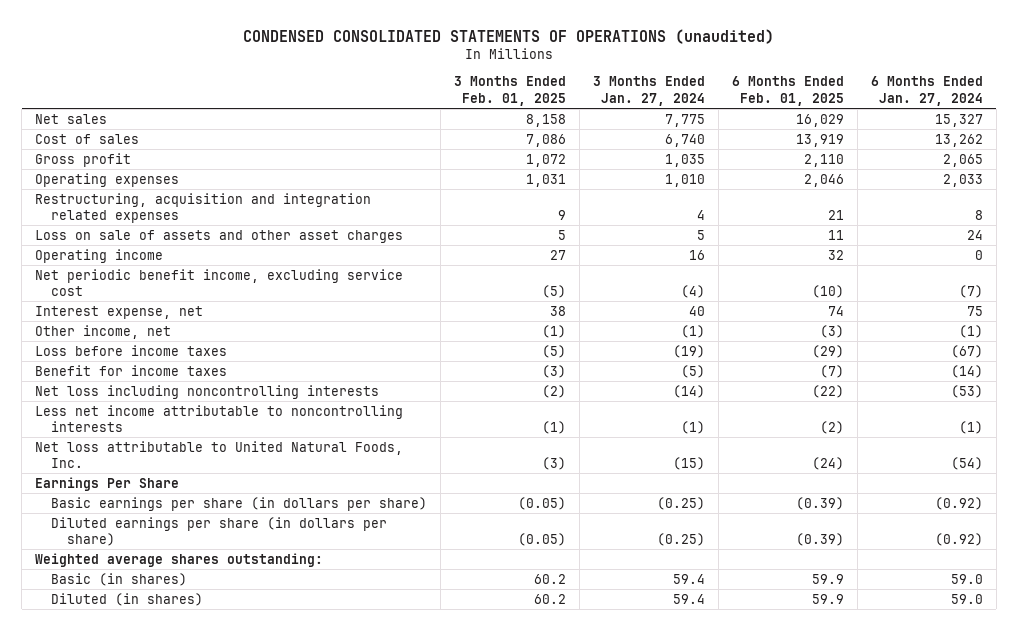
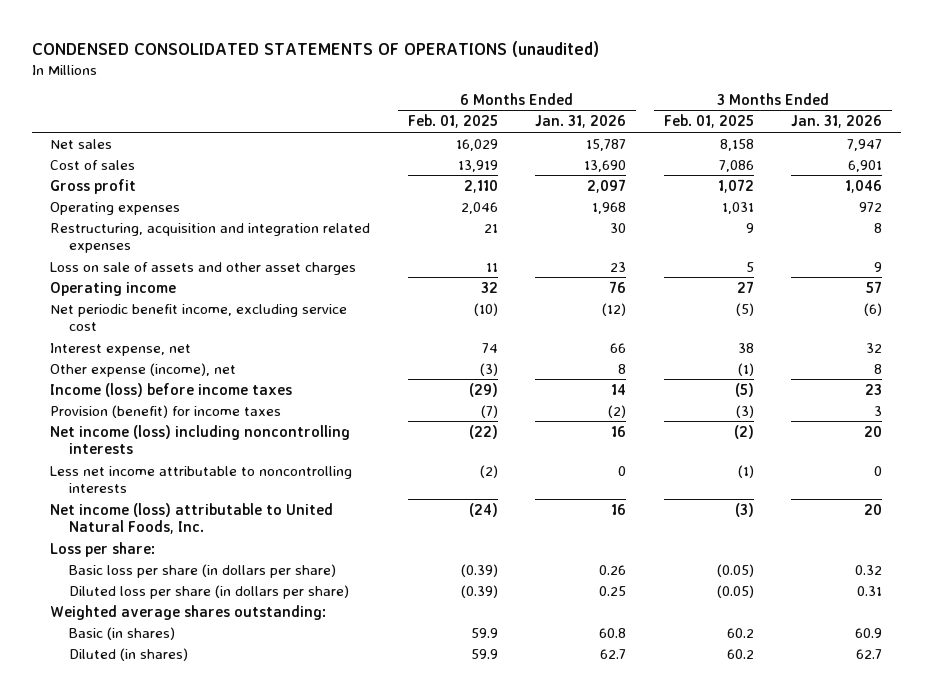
[592,76,705,106] 3 Months Ended Jan. 27, 2024 -> none
[870,76,983,106] 6 Months Ended Jan. 27, 2024 -> none
none -> [535,115,627,129] Jan. 31, 2026
none -> [791,115,883,129] Jan. 31, 2026
[35,324,172,339] Other income, net -> [50,362,237,377] Other expense (income), net
[35,344,228,356] Loss before income taxes -> [50,382,293,397] Income (loss) before income taxes
[35,364,228,376] Benefit for income taxes -> [50,404,282,418] Provision (benefit) for income taxes
[35,384,380,399] Net loss including noncontrolling interests -> [50,424,351,455] Net income (loss) including noncontrolling interests
[35,440,404,469] Net loss attributable to United Natural Foods, Inc. -> [50,502,334,535] Net income (loss) attributable to United Natural Foods, Inc.
[35,476,180,491] Earnings Per Share -> [50,541,156,557] Loss per share:
[51,496,428,511] Basic earnings per share (in dollars per share) -> [68,563,336,578] Basic loss per share (in dollars per share)
[51,516,388,547] Diluted earnings per share (in dollars per share) -> [68,584,349,599] Diluted loss per share (in dollars per share)

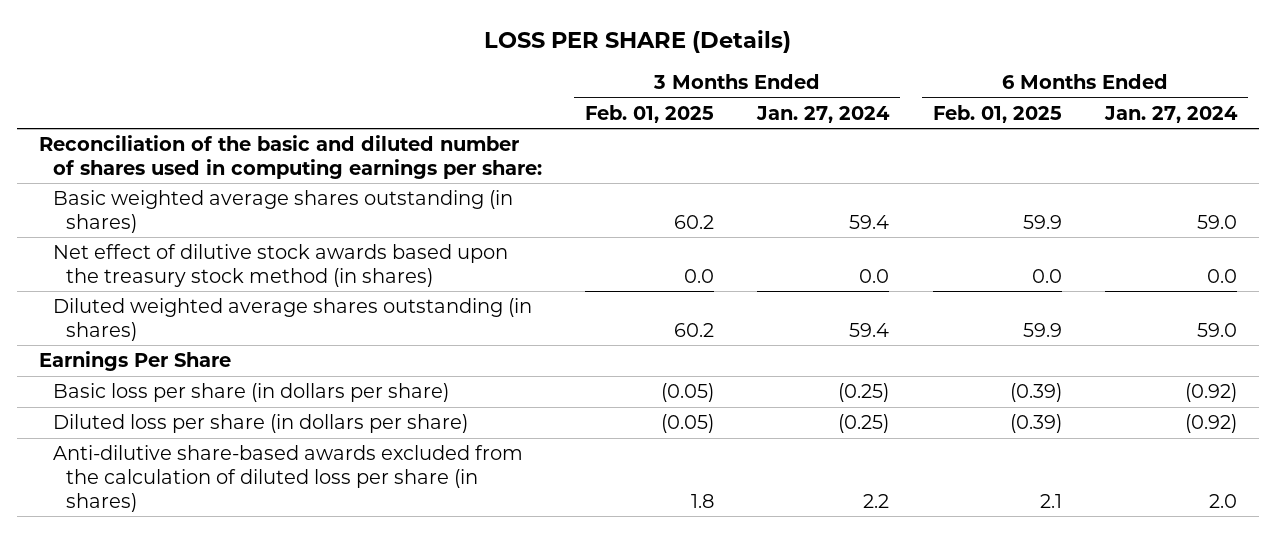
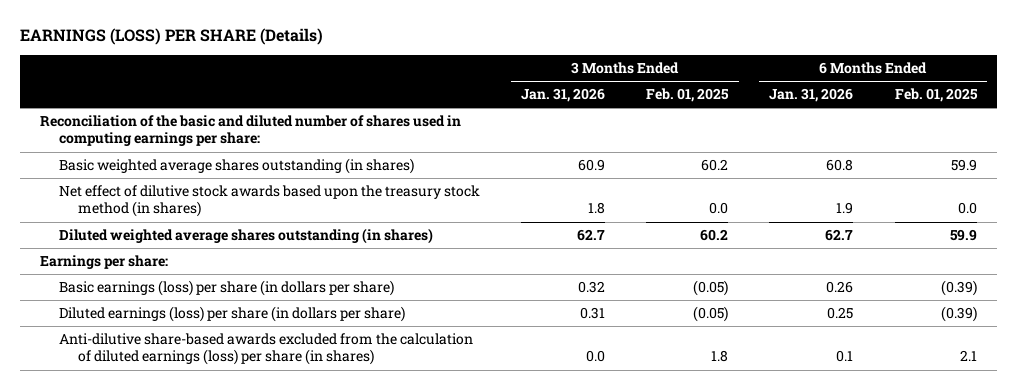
[483,29,791,53] LOSS PER SHARE (Details) -> [19,27,323,45] EARNINGS (LOSS) PER SHARE (Details)
[756,105,891,123] Jan. 27, 2024 -> none
[1103,105,1238,123] Jan. 27, 2024 -> none
none -> [521,88,606,103] Jan. 31, 2026
none -> [769,88,854,103] Jan. 31, 2026
[39,351,232,372] Earnings Per Share -> [40,255,169,270] Earnings per share:
[52,383,449,403] Basic loss per share (in dollars per share) -> [58,280,394,297] Basic earnings (loss) per share (in dollars per share)
[52,414,468,434] Diluted loss per share (in dollars per share) -> [58,306,405,323] Diluted earnings (loss) per share (in dollars per share)
[52,445,523,512] Anti-dilutive share-based awards excluded from the calculation of diluted loss per share (in shares) -> [58,333,473,366] Anti-dilutive share-based awards excluded from the calculation of diluted earnings (loss) per share (in shares)

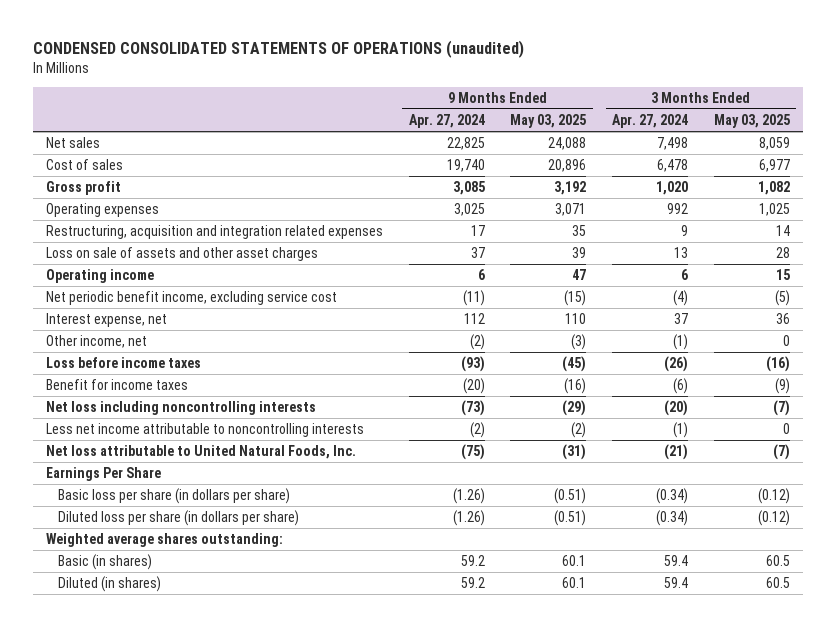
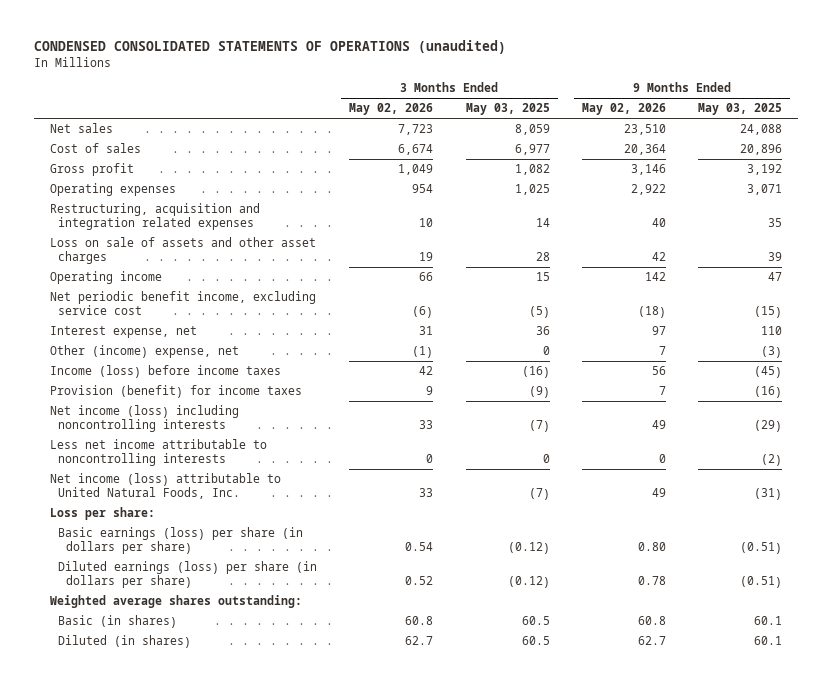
[408,113,485,128] Apr. 27, 2024 -> none
[612,113,689,128] Apr. 27, 2024 -> none
none -> [349,103,434,116] May 02, 2026
none -> [581,103,666,116] May 02, 2026
[45,334,147,348] Other income, net -> [49,345,239,359] Other (income) expense, net
[45,356,201,368] Loss before income taxes -> [49,365,281,379] Income (loss) before income taxes
[45,378,188,390] Benefit for income taxes -> [49,385,302,399] Provision (benefit) for income taxes
[45,400,316,415] Net loss including noncontrolling interests -> [49,405,239,433] Net income (loss) including noncontrolling interests
[45,444,356,459] Net loss attributable to United Natural Foods, Inc. -> [49,473,281,500] Net income (loss) attributable to United Natural Foods, Inc.
[45,466,161,481] Earnings Per Share -> [49,507,155,521] Loss per share:
[58,487,291,504] Basic loss per share (in dollars per share) -> [58,527,304,555] Basic earnings (loss) per share (in dollars per share)
[58,509,300,526] Diluted loss per share (in dollars per share) -> [58,561,318,589] Diluted earnings (loss) per share (in dollars per share)

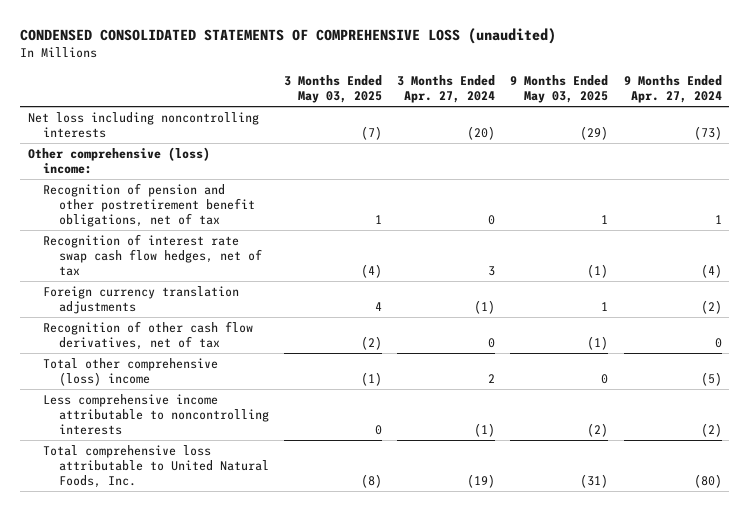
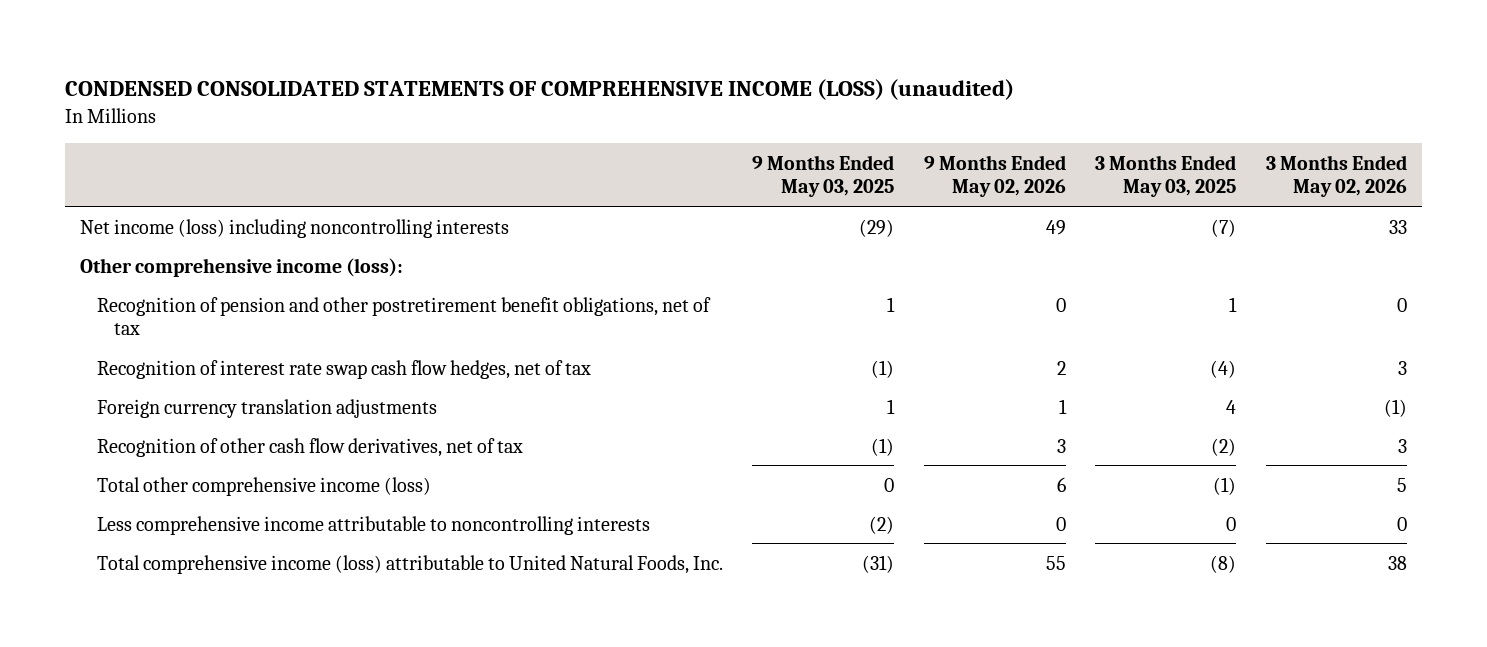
[20,28,557,45] CONDENSED CONSOLIDATED STATEMENTS OF COMPREHENSIVE LOSS (unaudited) -> [65,79,1015,101] CONDENSED CONSOLIDATED STATEMENTS OF COMPREHENSIVE INCOME (LOSS) (unaudited)
[397,75,496,103] 3 Months Ended Apr. 27, 2024 -> none
[623,75,722,103] 9 Months Ended Apr. 27, 2024 -> none
none -> [923,154,1066,198] 9 Months Ended May 02, 2026
none -> [1265,154,1407,198] 3 Months Ended May 02, 2026
[27,112,259,138] Net loss including noncontrolling interests -> [79,218,509,238] Net income (loss) including noncontrolling interests
[27,147,210,174] Other comprehensive (loss) income: -> [79,257,403,277] Other comprehensive income (loss):
[43,358,219,386] Total other comprehensive (loss) income -> [96,476,431,496] Total other comprehensive income (loss)
[43,445,269,488] Total comprehensive loss attributable to United Natural Foods, Inc. -> [96,554,723,574] Total comprehensive income (loss) attributable to United Natural Foods, Inc.

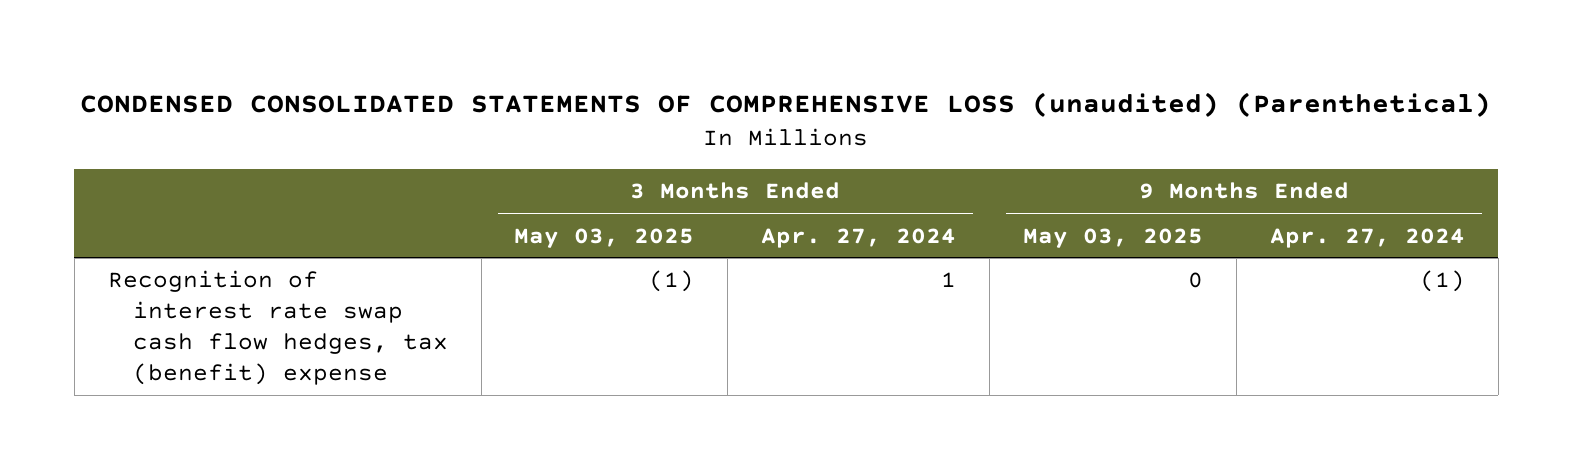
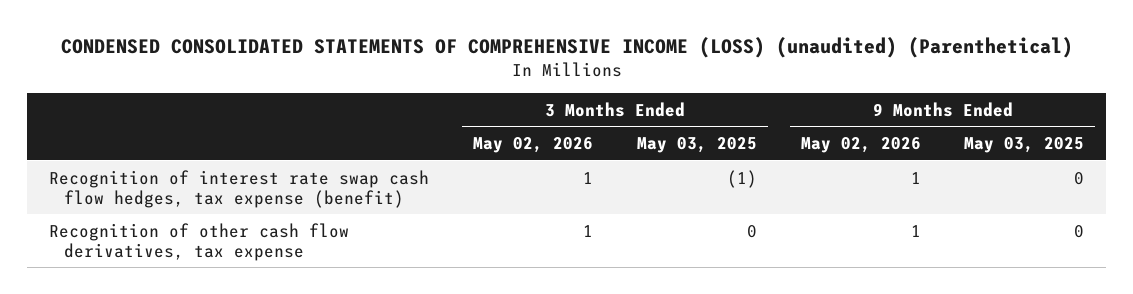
[80,91,1492,117] CONDENSED CONSOLIDATED STATEMENTS OF COMPREHENSIVE LOSS (unaudited) (Parenthetical) -> [60,37,1073,59] CONDENSED CONSOLIDATED STATEMENTS OF COMPREHENSIVE INCOME (LOSS) (unaudited) (Parenthetical)
[761,227,957,248] Apr. 27, 2024 -> none
[1269,227,1465,248] Apr. 27, 2024 -> none
none -> [472,137,593,154] May 02, 2026
none -> [800,137,921,154] May 02, 2026
[107,270,448,386] Recognition of interest rate swap cash flow hedges, tax (benefit) expense -> [48,169,429,208] Recognition of interest rate swap cash flow hedges, tax expense (benefit)
none -> [48,222,349,261] Recognition of other cash flow derivatives, tax expense

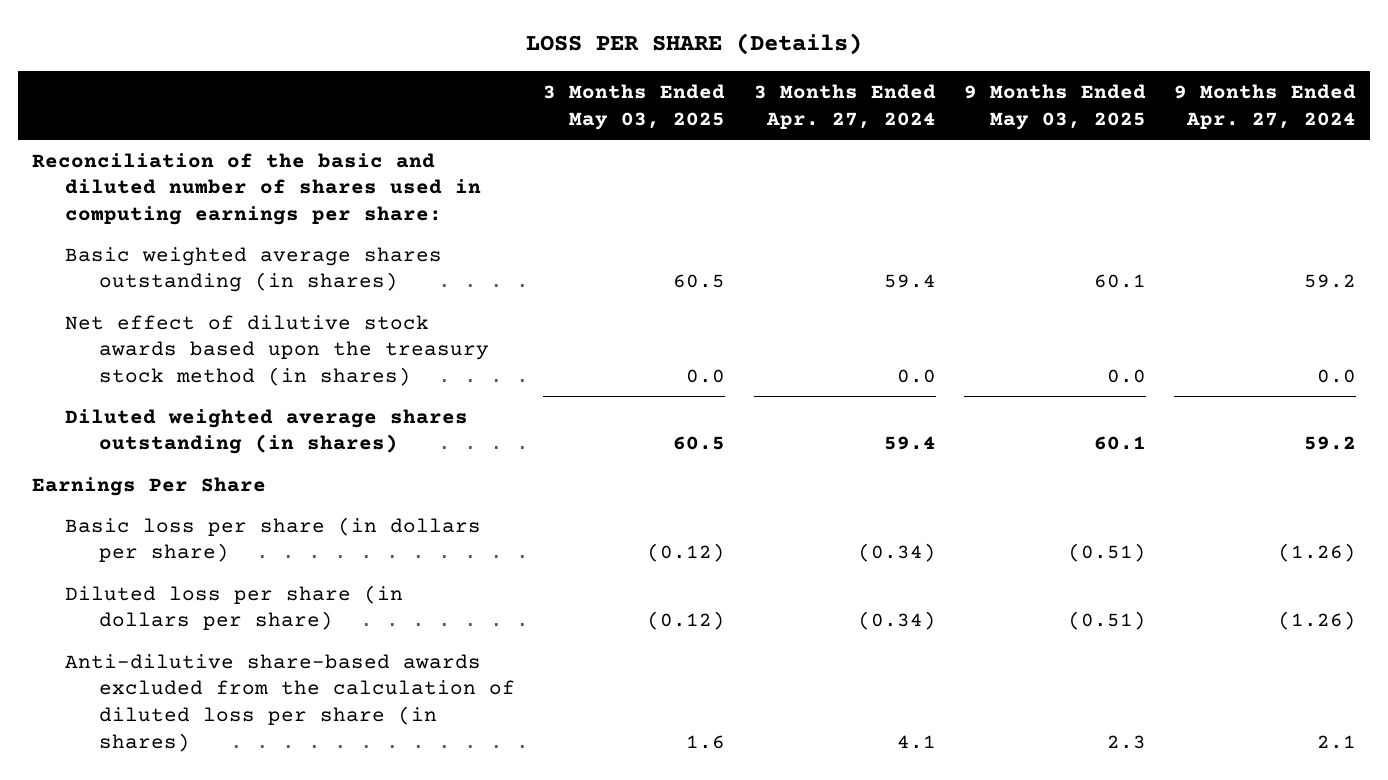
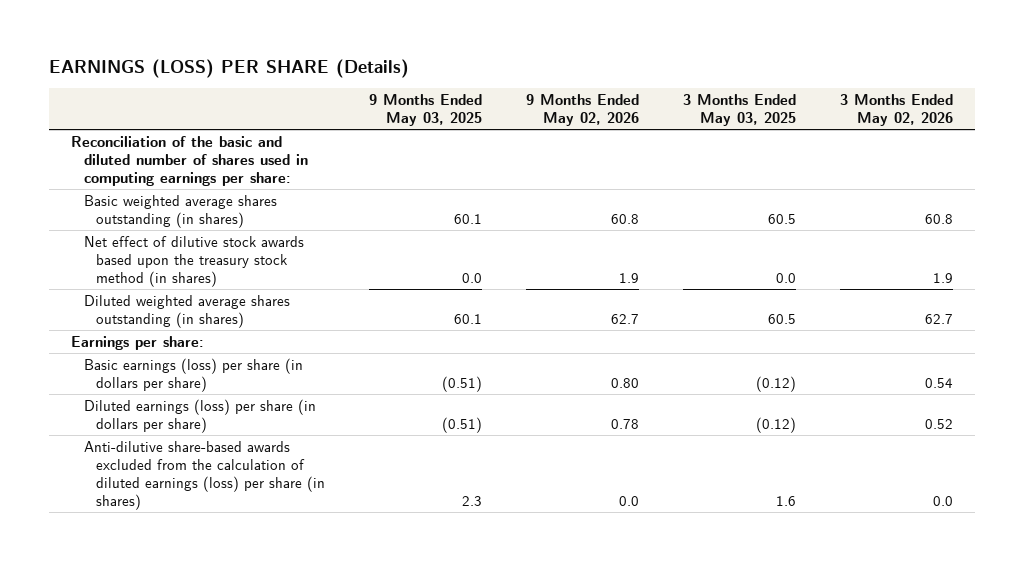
[526,33,863,56] LOSS PER SHARE (Details) -> [49,58,410,78] EARNINGS (LOSS) PER SHARE (Details)
[753,83,936,129] 3 Months Ended Apr. 27, 2024 -> none
[1174,83,1357,129] 9 Months Ended Apr. 27, 2024 -> none
none -> [525,93,639,126] 9 Months Ended May 02, 2026
none -> [839,93,953,126] 3 Months Ended May 02, 2026
[32,476,267,496] Earnings Per Share -> [71,335,205,350] Earnings per share:
[65,516,482,563] Basic loss per share (in dollars per share) -> [83,357,303,392] Basic earnings (loss) per share (in dollars per share)
[65,584,404,631] Diluted loss per share (in dollars per share) -> [83,398,316,433] Diluted earnings (loss) per share (in dollars per share)
[65,653,515,752] Anti-dilutive share-based awards excluded from the calculation of diluted loss per share (in shares) -> [83,440,325,510] Anti-dilutive share-based awards excluded from the calculation of diluted earnings (loss) per share (in shares)

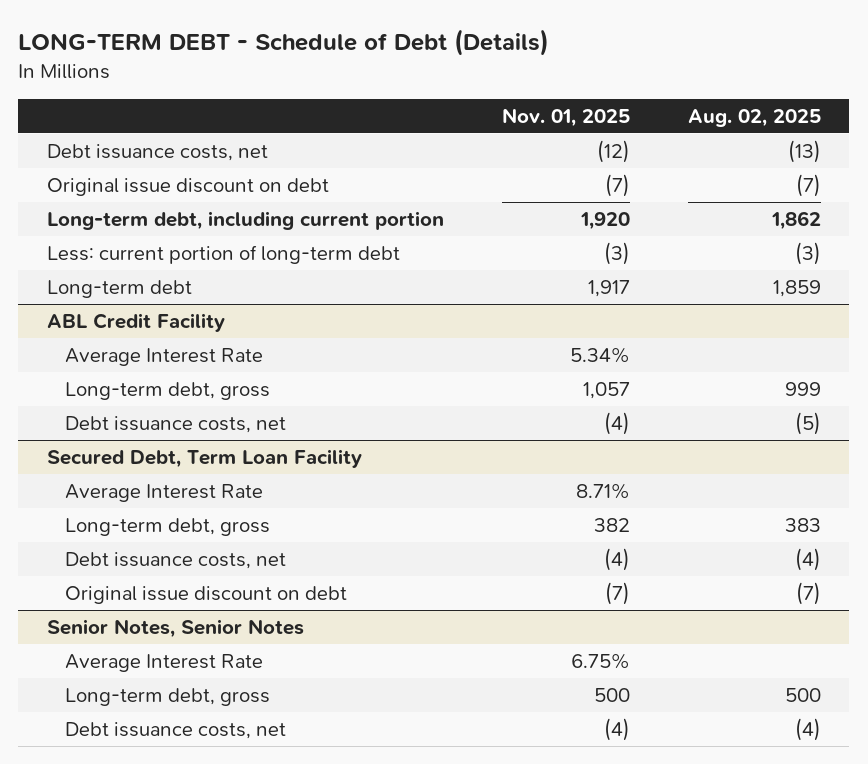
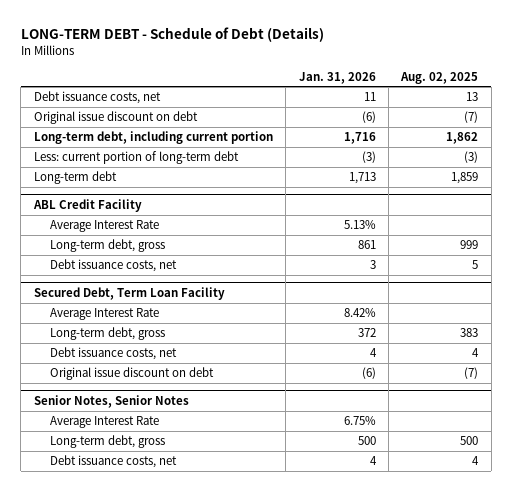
[501,107,630,127] Nov. 01, 2025 -> none
none -> [298,71,376,84] Jan. 31, 2026
[787,139,821,163] (13) -> [466,92,479,102] 13
[794,411,821,435] (5) -> [472,260,479,270] 5
[794,547,821,571] (4) -> [472,348,480,358] 4
[794,717,821,741] (4) -> [472,456,480,466] 4

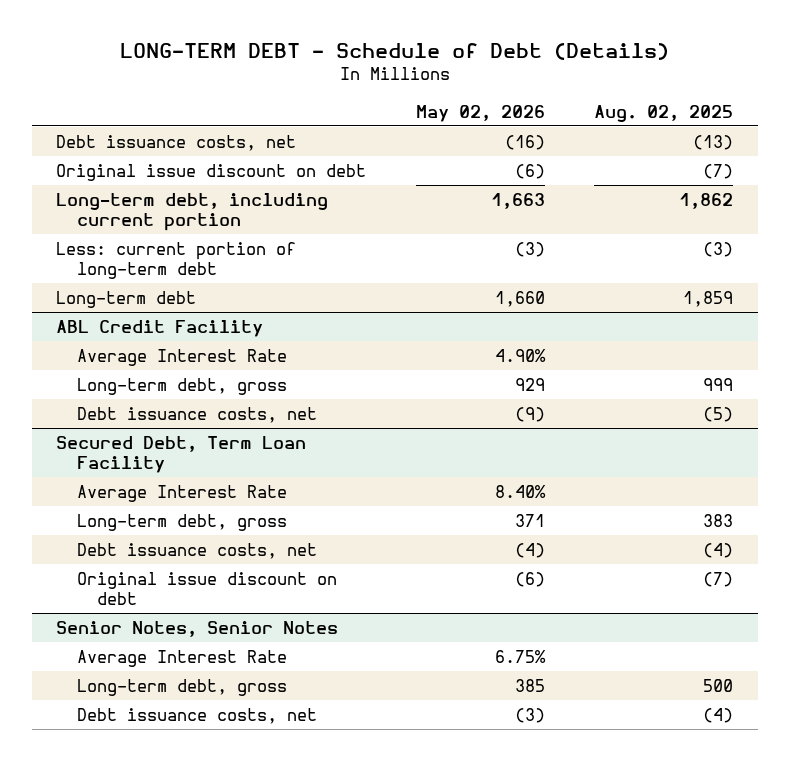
[298,71,376,84] Jan. 31, 2026 -> none
none -> [415,104,545,122] May 02, 2026
[466,92,479,102] 13 -> [693,134,734,150] (13)
[472,260,479,270] 5 -> [703,406,734,422] (5)
[472,348,480,358] 4 -> [703,542,734,558] (4)
[472,456,480,466] 4 -> [703,707,734,723] (4)

